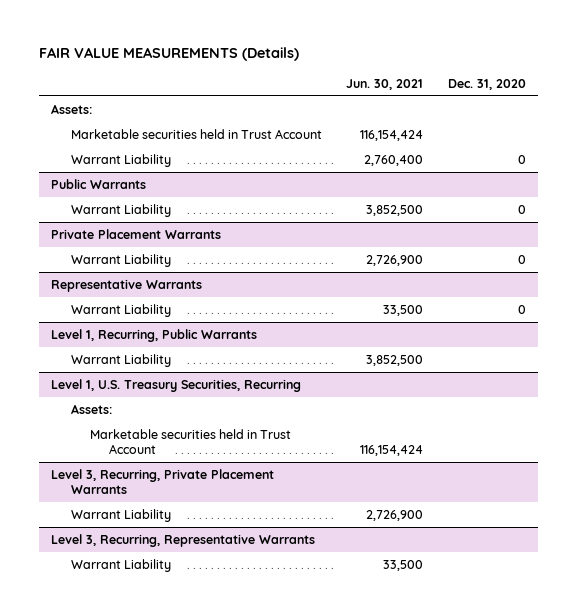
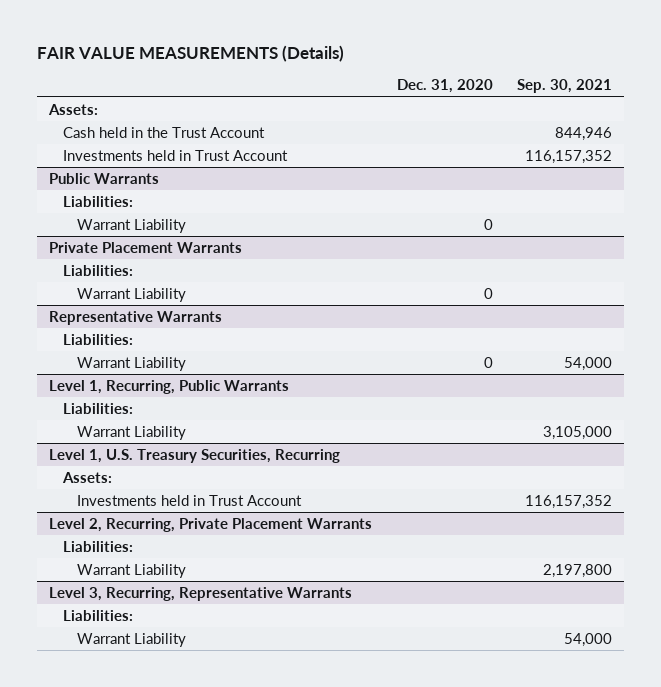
[346,78,424,90] Jun. 30, 2021 -> none
none -> [517,79,613,94] Sep. 30, 2021
[70,153,171,167] Warrant Liability -> none
none -> [63,126,266,138] Cash held in the Trust Account
[70,128,322,139] Marketable securities held in Trust Account -> [63,149,289,161] Investments held in Trust Account
none -> [63,195,134,207] Liabilities:
none -> [63,264,134,276] Liabilities:
none -> [63,333,134,345] Liabilities:
none -> [63,402,134,414] Liabilities:
[89,428,291,455] Marketable securities held in Trust Account -> [77,494,303,506] Investments held in Trust Account
[51,468,275,495] Level 3, Recurring, Private Placement Warrants -> [49,517,373,532] Level 2, Recurring, Private Placement Warrants
none -> [63,540,134,552] Liabilities:
none -> [63,609,134,621] Liabilities:

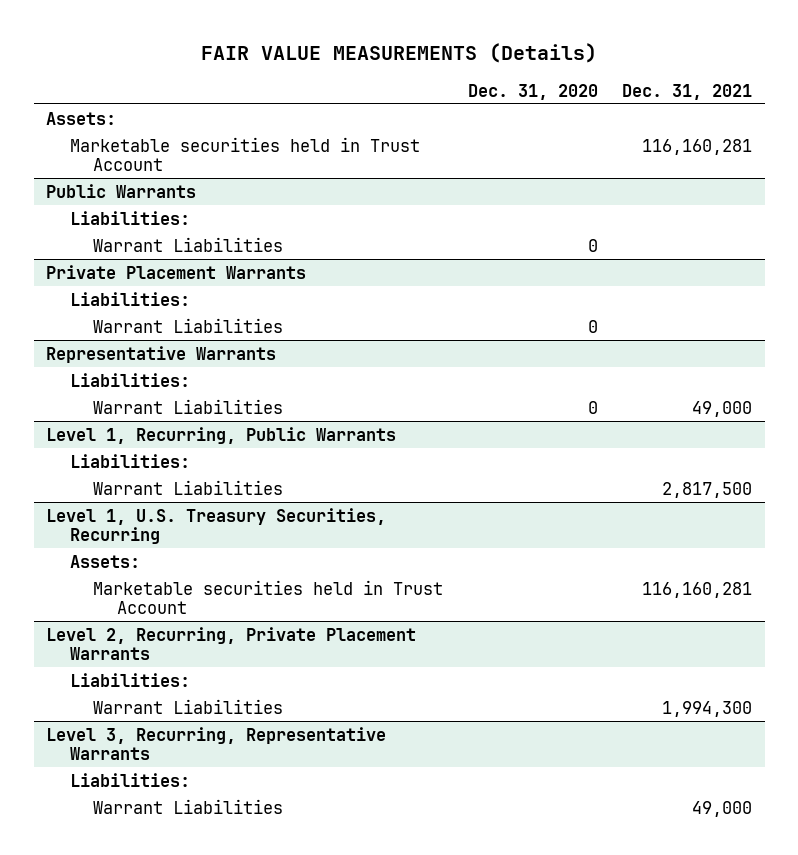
[517,79,613,94] Sep. 30, 2021 -> none
none -> [622,83,753,100] Dec. 31, 2021
[63,126,266,138] Cash held in the Trust Account -> none
[63,149,289,161] Investments held in Trust Account -> [69,136,420,172] Marketable securities held in Trust Account
[77,218,187,233] Warrant Liability -> [93,236,284,252] Warrant Liabilities
[77,287,187,302] Warrant Liability -> [93,317,284,333] Warrant Liabilities
[77,356,187,371] Warrant Liability -> [93,398,284,414] Warrant Liabilities
[77,425,187,440] Warrant Liability -> [93,479,284,495] Warrant Liabilities
[77,494,303,506] Investments held in Trust Account -> [93,579,444,615] Marketable securities held in Trust Account
[77,563,187,578] Warrant Liability -> [93,698,284,714] Warrant Liabilities
[77,632,187,647] Warrant Liability -> [93,798,284,814] Warrant Liabilities

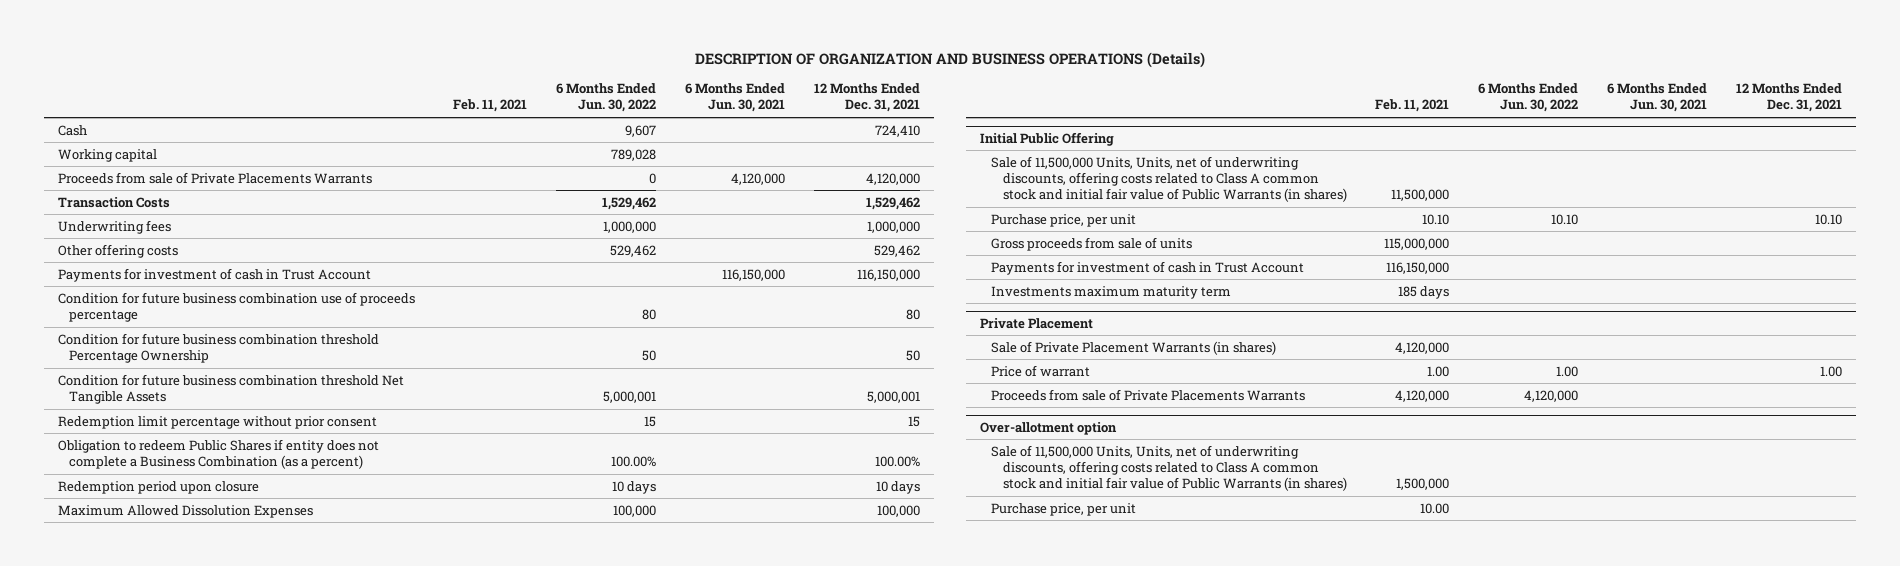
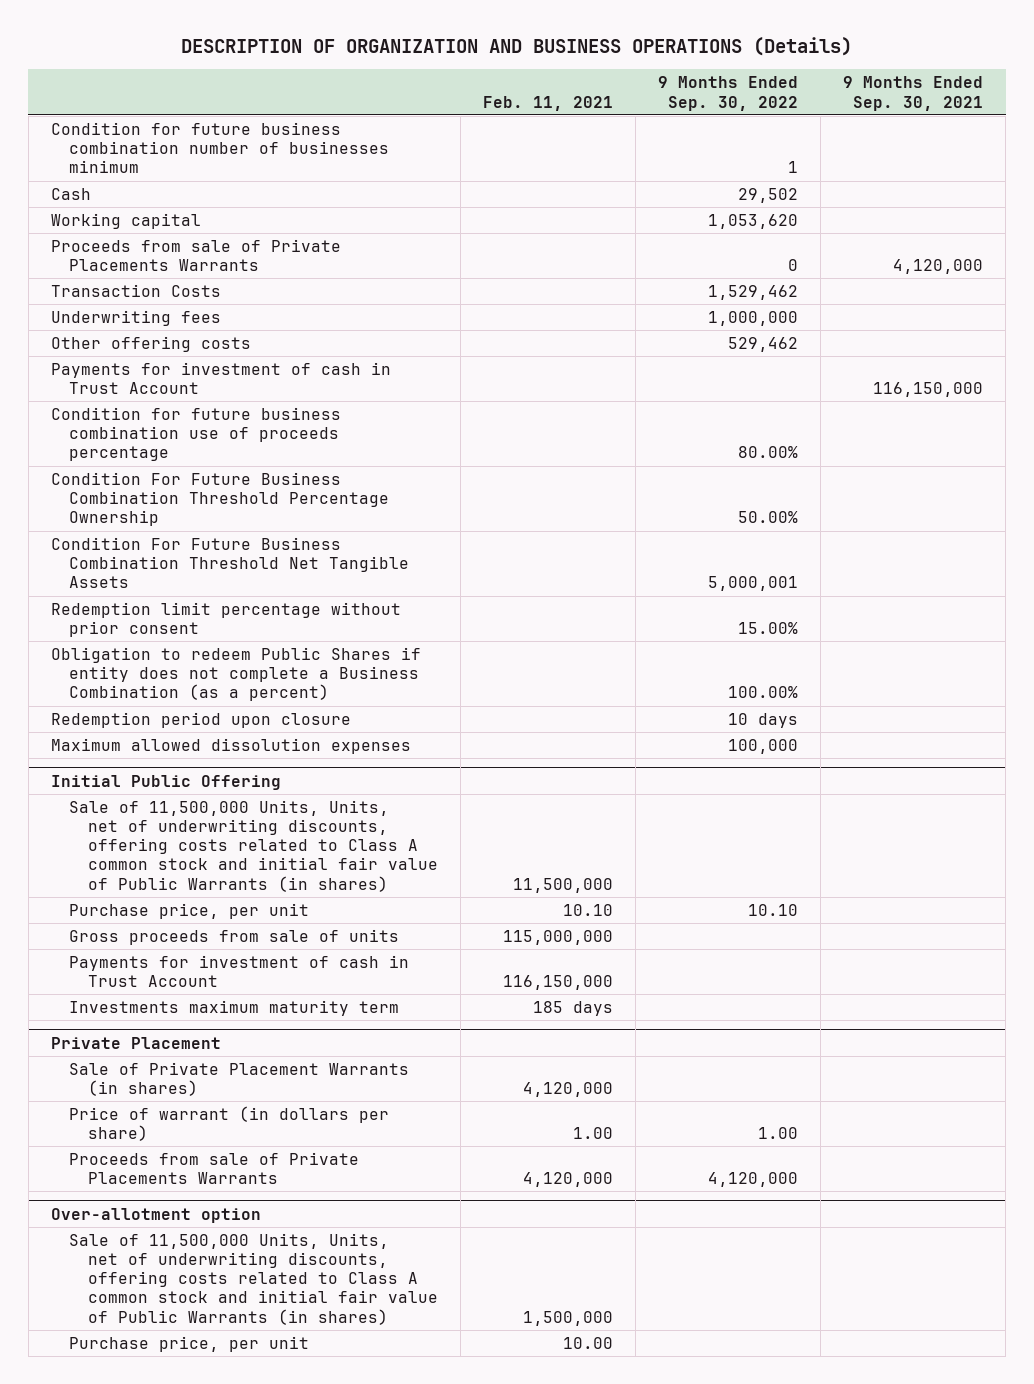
[556,83,657,113] 6 Months Ended Jun. 30, 2022 -> none
[684,83,785,113] 6 Months Ended Jun. 30, 2021 -> none
[813,83,920,113] 12 Months Ended Dec. 31, 2021 -> none
none -> [658,76,799,111] 9 Months Ended Sep. 30, 2022
none -> [843,76,984,111] 9 Months Ended Sep. 30, 2021
none -> [50,122,390,174] Condition for future business combination number of businesses minimum
[58,332,380,364] Condition for future business combination threshold Percentage Ownership -> [50,472,390,527] Condition For Future Business Combination Threshold Percentage Ownership
[58,373,405,405] Condition for future business combination threshold Net Tangible Assets -> [50,537,410,589] Condition For Future Business Combination Threshold Net Tangible Assets
[58,504,314,518] Maximum Allowed Dissolution Expenses -> [50,738,411,755] Maximum allowed dissolution expenses
[991,364,1091,377] Price of warrant -> [69,1106,390,1142] Price of warrant (in dollars per share)

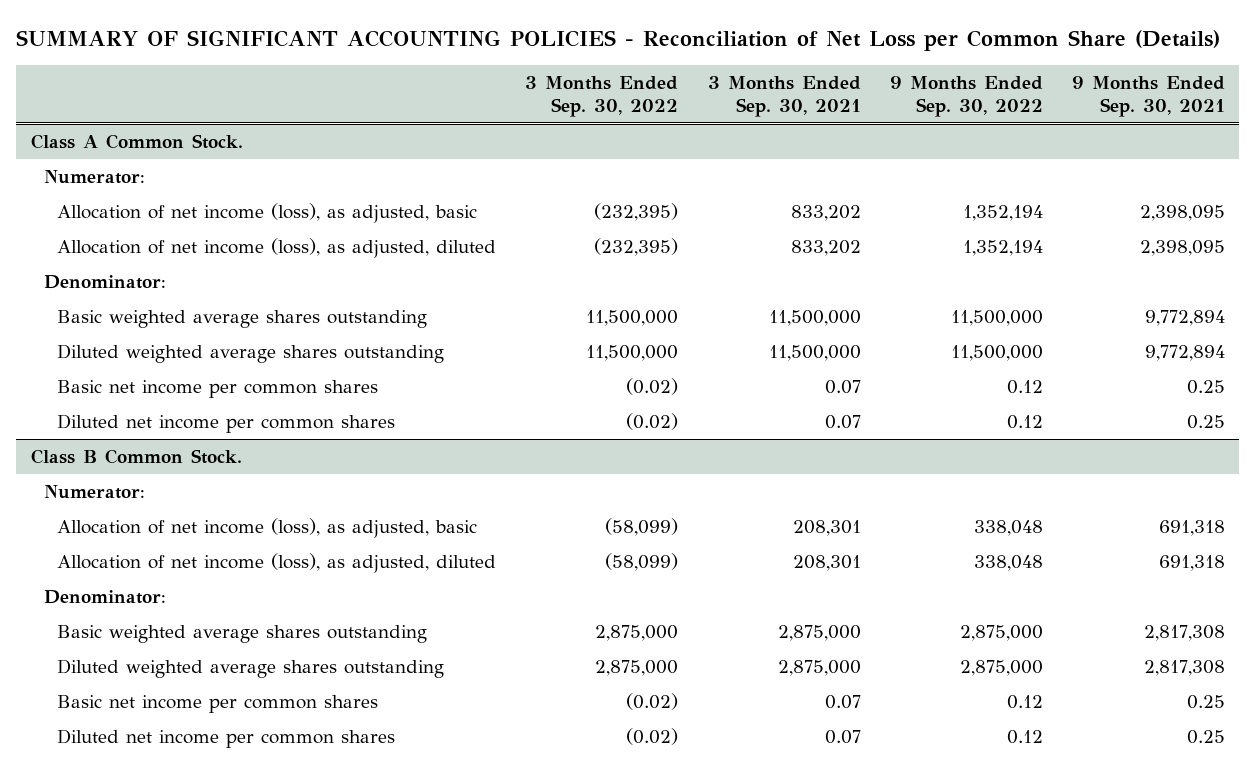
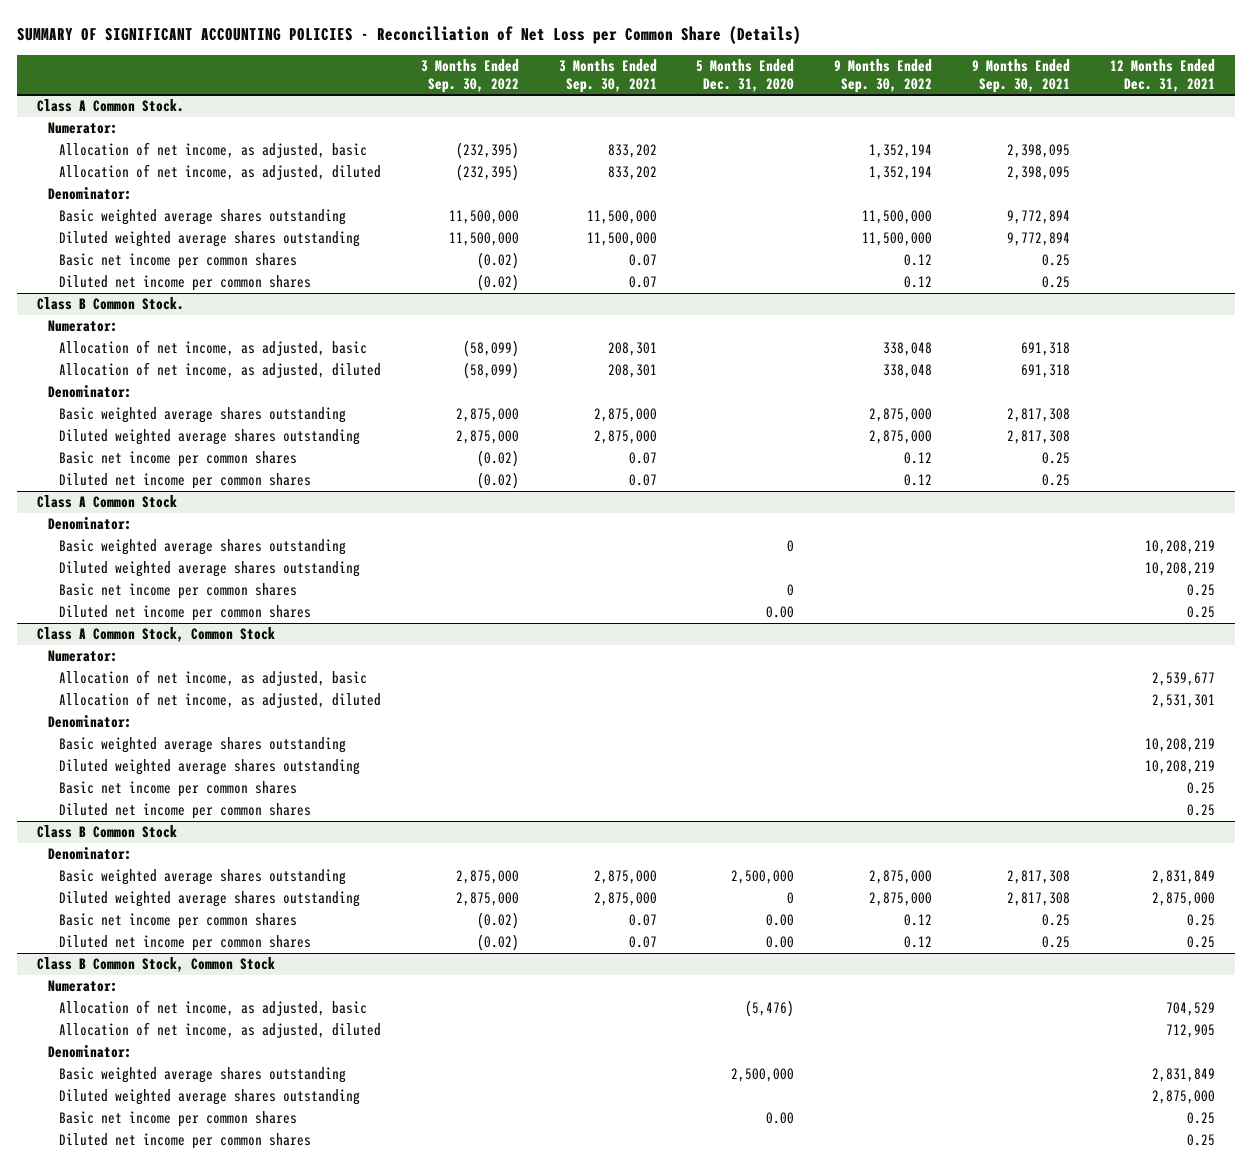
none -> [696,59,795,92] 5 Months Ended Dec. 31, 2020
none -> [1109,59,1215,92] 12 Months Ended Dec. 31, 2021
[57,203,478,224] Allocation of net income (loss), as adjusted, basic -> [59,142,368,159] Allocation of net income, as adjusted, basic
[57,238,497,259] Allocation of net income (loss), as adjusted, diluted -> [59,164,382,181] Allocation of net income, as adjusted, diluted
[57,518,478,539] Allocation of net income (loss), as adjusted, basic -> [59,340,368,357] Allocation of net income, as adjusted, basic
[57,553,497,574] Allocation of net income (loss), as adjusted, diluted -> [59,362,382,379] Allocation of net income, as adjusted, diluted
none -> [36,495,177,509] Class A Common Stock
none -> [47,517,132,531] Denominator:
none -> [59,539,347,556] Basic weighted average shares outstanding
none -> [59,561,361,578] Diluted weighted average shares outstanding
none -> [59,583,298,600] Basic net income per common shares
none -> [59,605,312,622] Diluted net income per common shares
none -> [36,627,275,643] Class A Common Stock, Common Stock
none -> [47,650,118,663] Numerator:
none -> [59,670,368,687] Allocation of net income, as adjusted, basic
none -> [59,692,382,709] Allocation of net income, as adjusted, diluted
none -> [47,715,132,729] Denominator:
none -> [59,737,347,754] Basic weighted average shares outstanding
none -> [59,759,361,776] Diluted weighted average shares outstanding
none -> [59,781,298,798] Basic net income per common shares
none -> [59,803,312,820] Diluted net income per common shares
none -> [36,825,177,839] Class B Common Stock
none -> [47,847,132,861] Denominator:
none -> [59,869,347,886] Basic weighted average shares outstanding
none -> [59,891,361,908] Diluted weighted average shares outstanding
none -> [59,913,298,930] Basic net income per common shares
none -> [59,935,312,952] Diluted net income per common shares
none -> [36,957,275,973] Class B Common Stock, Common Stock
none -> [47,980,118,993] Numerator:
none -> [59,1000,368,1017] Allocation of net income, as adjusted, basic
none -> [59,1022,382,1039] Allocation of net income, as adjusted, diluted
none -> [47,1045,132,1059] Denominator:
none -> [59,1067,347,1084] Basic weighted average shares outstanding
none -> [59,1089,361,1106] Diluted weighted average shares outstanding
none -> [59,1111,298,1128] Basic net income per common shares
none -> [59,1133,312,1150] Diluted net income per common shares

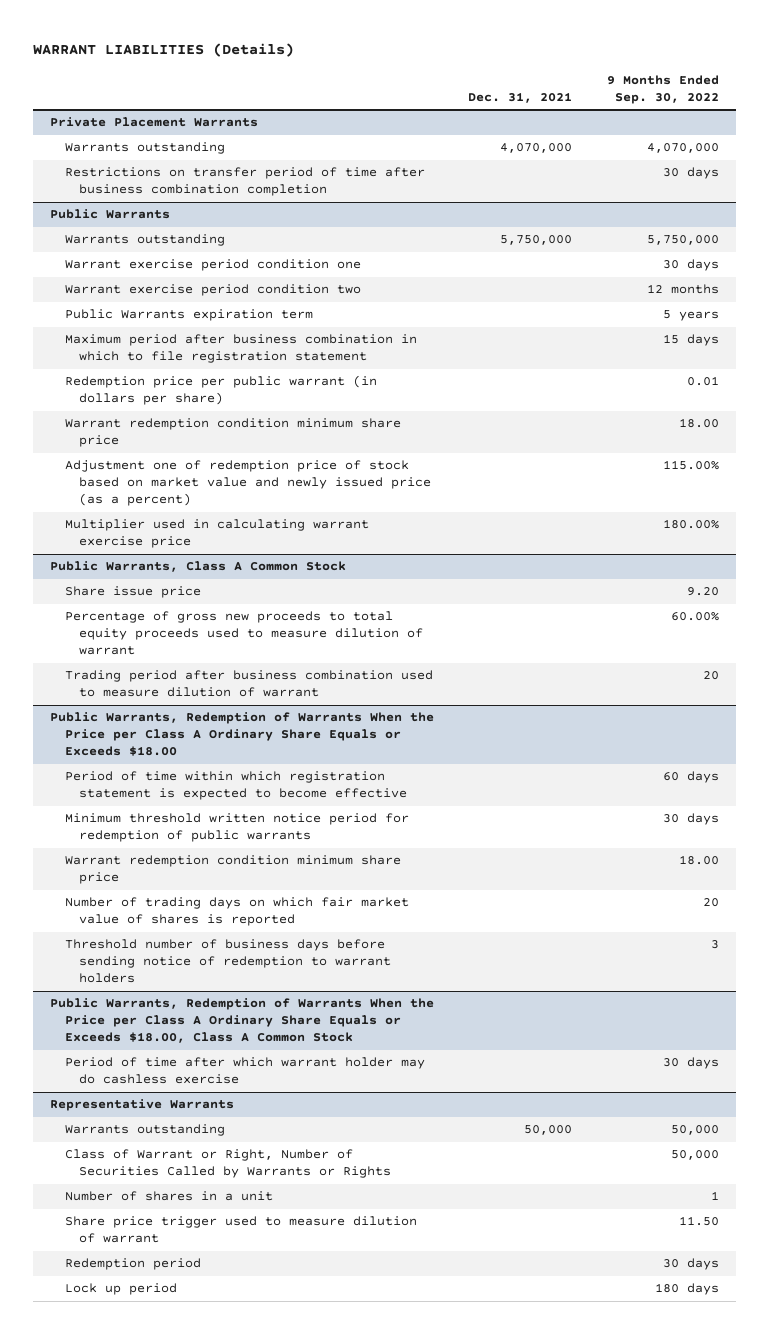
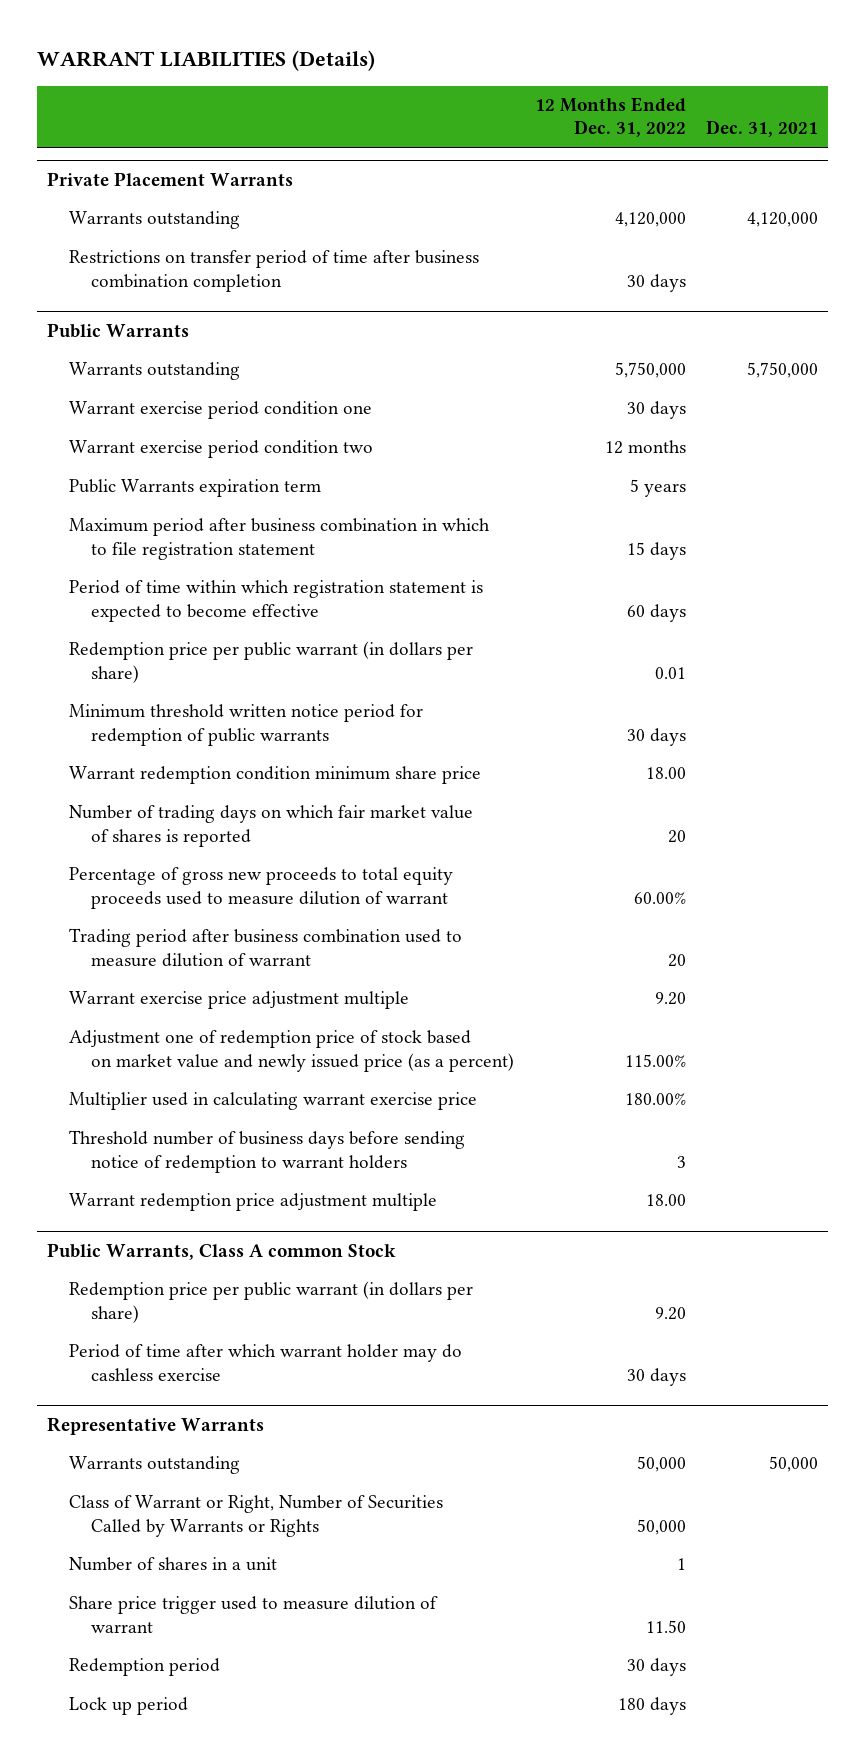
[606,74,719,104] 9 Months Ended Sep. 30, 2022 -> none
none -> [534,97,686,138] 12 Months Ended Dec. 31, 2022
[500,143,573,154] 4,070,000 -> [747,212,819,228] 4,120,000
none -> [69,580,484,622] Period of time within which registration statement is expected to become effective
none -> [69,704,424,746] Minimum threshold written notice period for redemption of public warrants
none -> [69,805,474,847] Number of trading days on which fair market value of shares is reported
none -> [69,867,454,909] Percentage of gross new proceeds to total equity proceeds used to measure dilution of warrant
none -> [69,928,463,967] Trading period after business combination used to measure dilution of warrant
none -> [69,991,410,1010] Warrant exercise price adjustment multiple
[64,586,201,599] Share issue price -> none
[64,611,424,656] Percentage of gross new proceeds to total equity proceeds used to measure dilution of warrant -> none
[64,670,433,698] Trading period after business combination used to measure dilution of warrant -> none
[49,712,434,757] Public Warrants, Redemption of Warrants When the Price per Class A Ordinary Share Equals or Exceeds $18.00 -> none
[64,771,408,801] Period of time within which registration statement is expected to become effective -> none
[64,813,409,843] Minimum threshold written notice period for redemption of public warrants -> none
[64,855,401,885] Warrant redemption condition minimum share price -> none
[64,897,409,927] Number of trading days on which fair market value of shares is reported -> none
[64,939,392,984] Threshold number of business days before sending notice of redemption to warrant holders -> none
[49,998,434,1044] Public Warrants, Redemption of Warrants When the Price per Class A Ordinary Share Equals or Exceeds $18.00, Class A Common Stock -> none
[64,1057,425,1085] Period of time after which warrant holder may do cashless exercise -> none
none -> [69,1130,466,1173] Threshold number of business days before sending notice of redemption to warrant holders
none -> [69,1193,438,1212] Warrant redemption price adjustment multiple
[49,561,346,573] Public Warrants, Class A Common Stock -> [47,1243,397,1261] Public Warrants, Class A common Stock
none -> [69,1281,474,1323] Redemption price per public warrant (in dollars per share)
none -> [69,1344,463,1381] Period of time after which warrant holder may do cashless exercise

